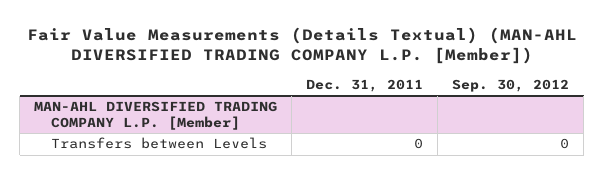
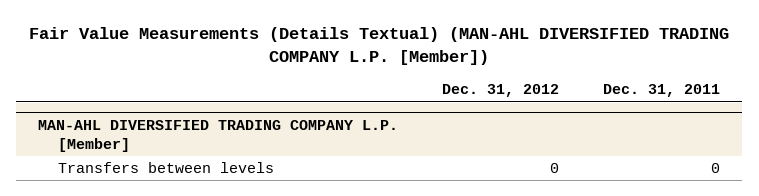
[452,78,570,92] Sep. 30, 2012 -> none
none -> [442,84,560,98] Dec. 31, 2012
[51,137,268,150] Transfers between Levels -> [57,162,274,174] Transfers between levels

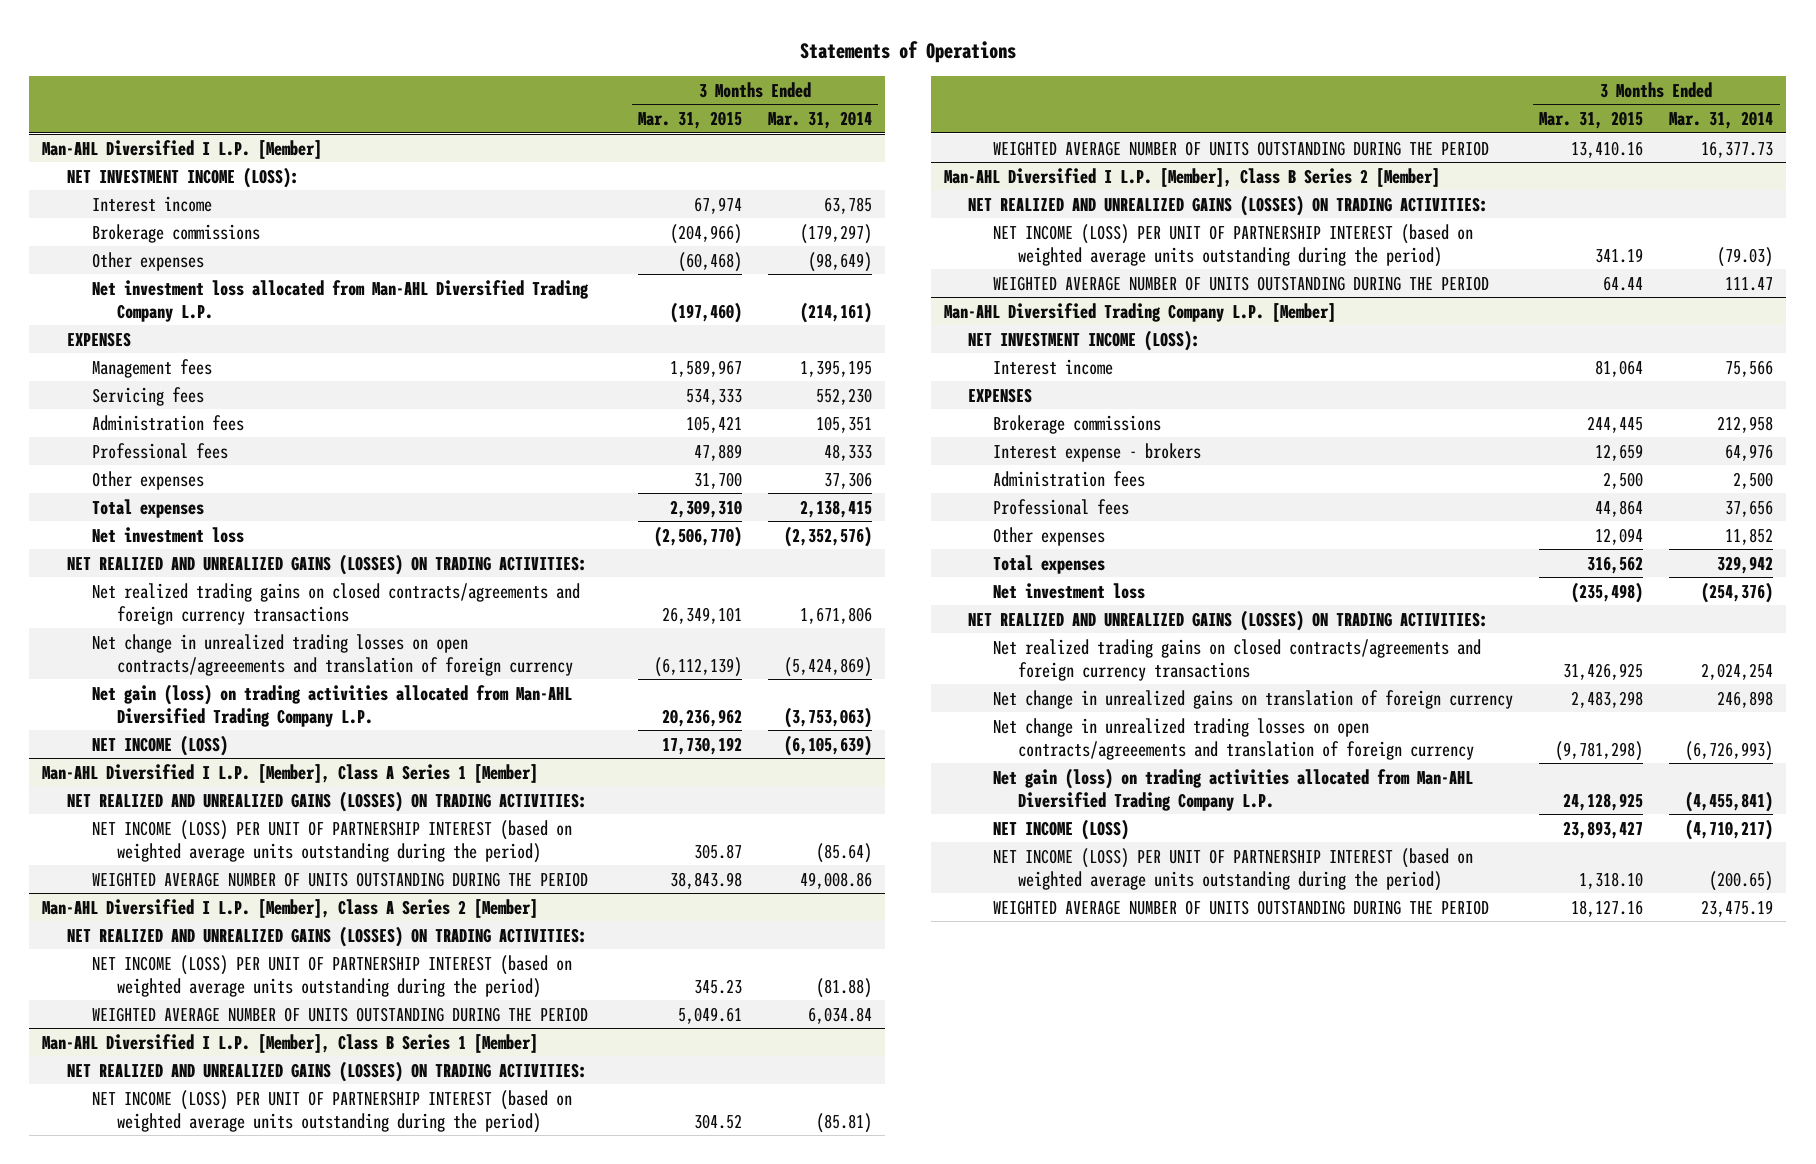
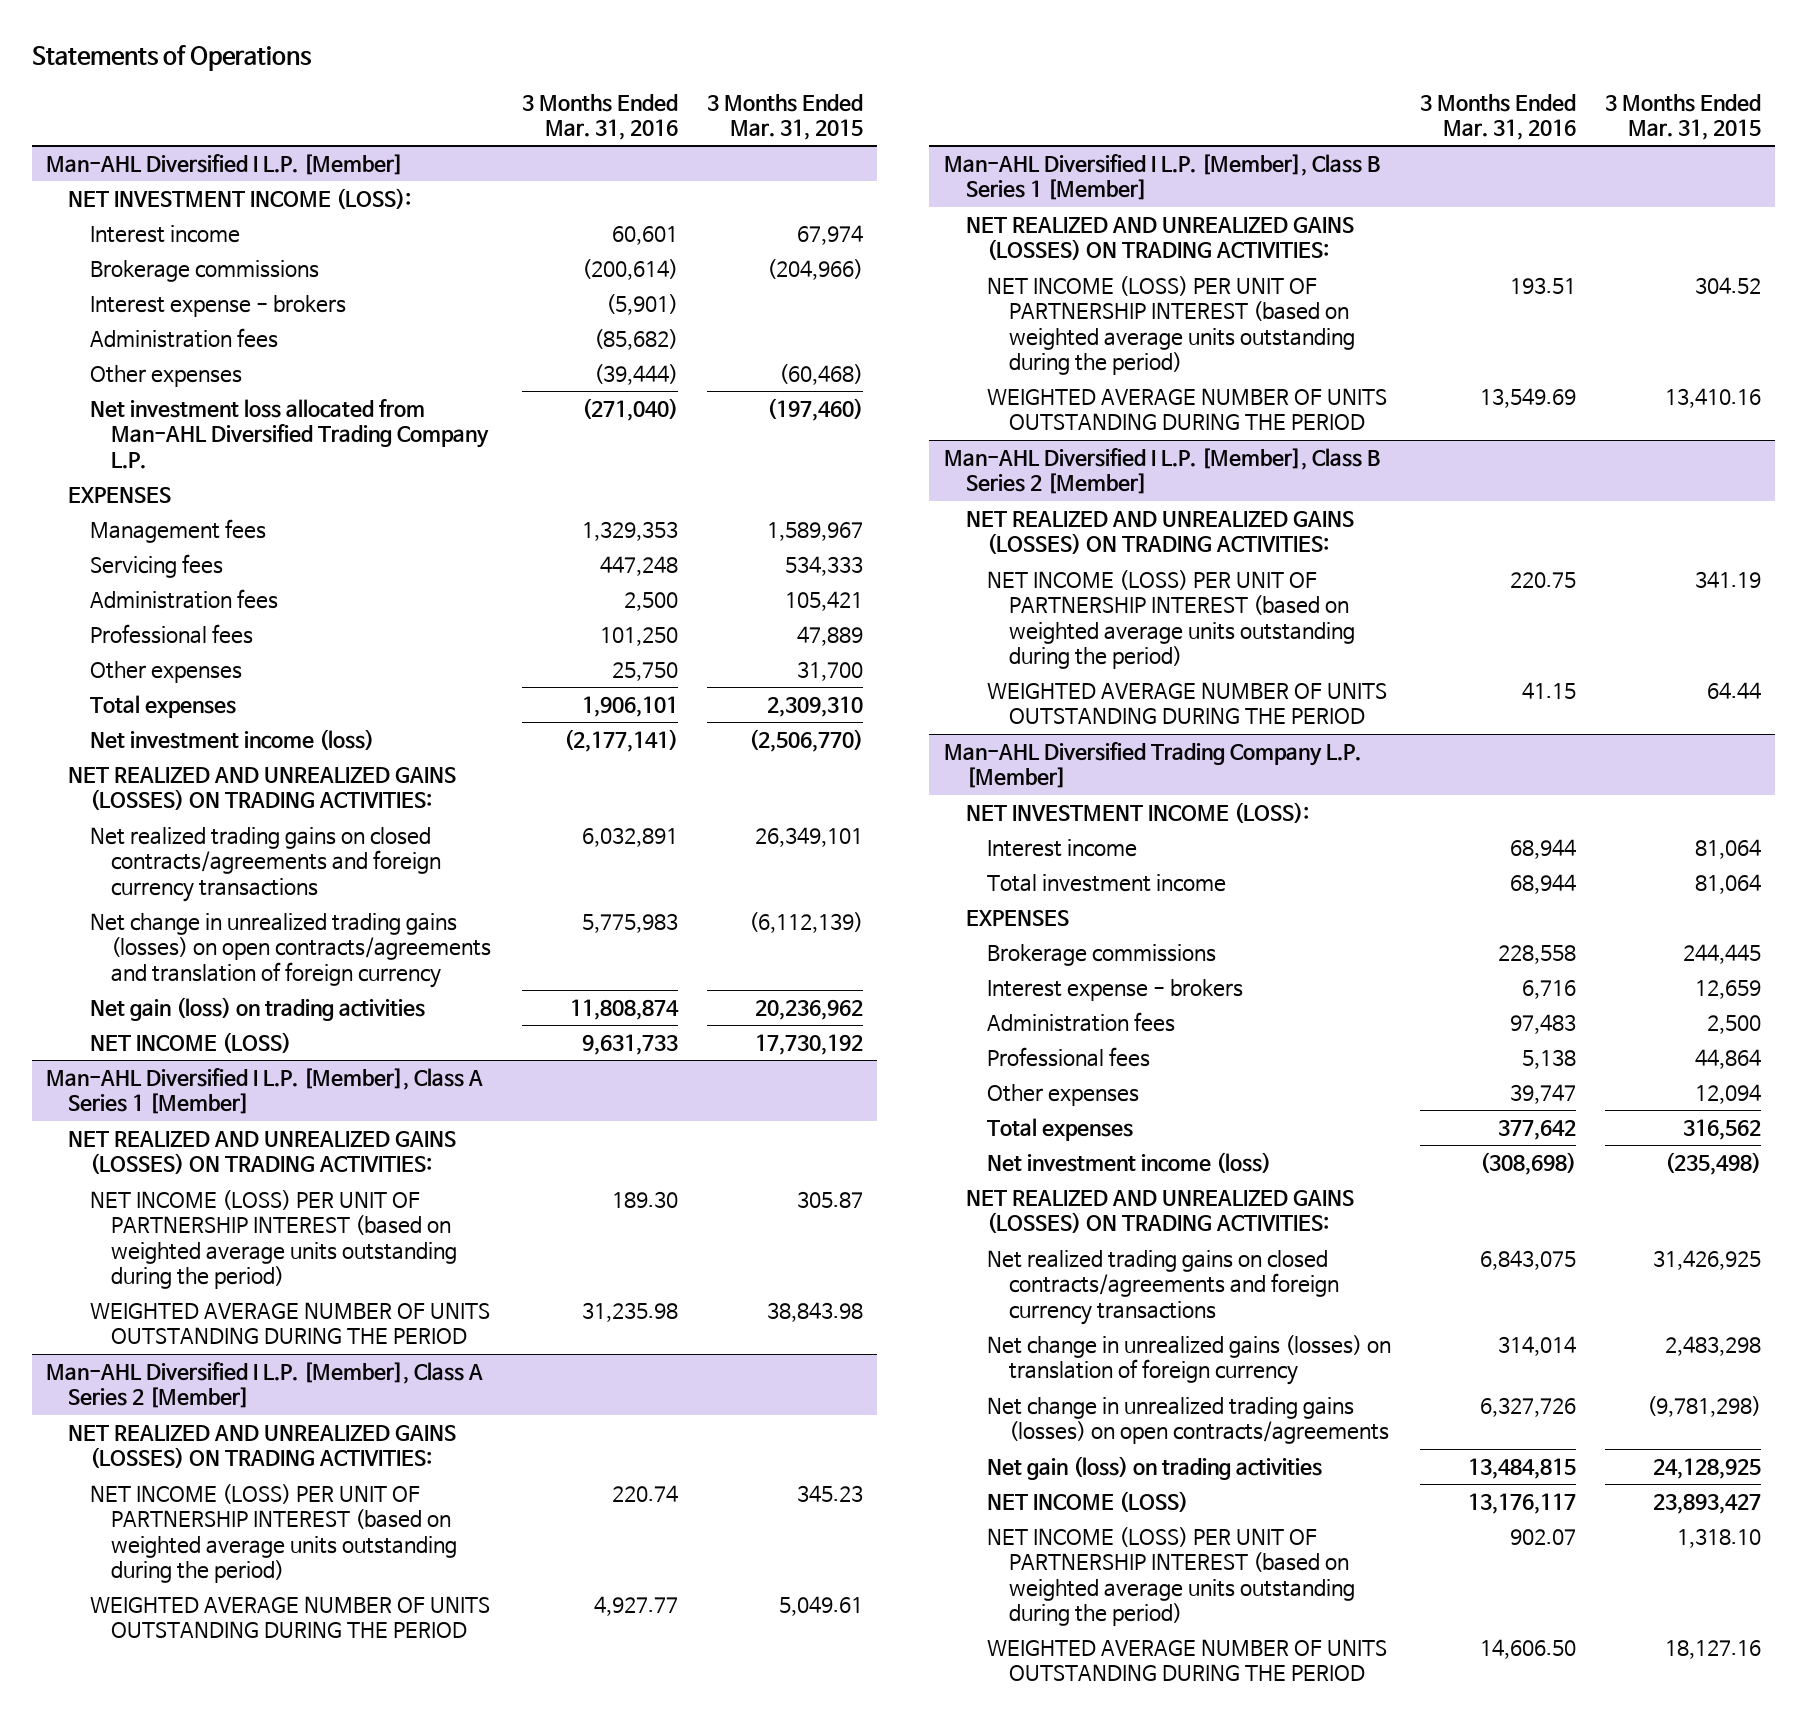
[768,110,873,129] Mar. 31, 2014 -> none
none -> [522,93,679,141] 3 Months Ended Mar. 31, 2016
none -> [89,295,346,318] Interest expense - brokers
none -> [89,328,278,349] Administration fees
[92,526,245,543] Net investment loss -> [89,729,374,751] Net investment income (loss)
[92,633,574,676] Net change in unrealized trading losses on open contracts/agreeements and translation of foreign currency -> [89,913,492,988] Net change in unrealized trading gains (losses) on open contracts/agreements and translation of foreign currency
[92,683,573,727] Net gain (loss) on trading activities allocated from Man-AHL Diversified Trading Company L.P. -> [89,997,425,1022] Net gain (loss) on trading activities
none -> [987,874,1227,893] Total investment income
[993,582,1146,599] Net investment loss -> [987,1152,1272,1174] Net investment income (loss)
[993,689,1514,709] Net change in unrealized gains on translation of foreign currency -> [987,1335,1392,1386] Net change in unrealized gains (losses) on translation of foreign currency
[993,717,1475,760] Net change in unrealized trading losses on open contracts/agreeements and translation of foreign currency -> [987,1397,1390,1445] Net change in unrealized trading gains (losses) on open contracts/agreements
[993,767,1474,811] Net gain (loss) on trading activities allocated from Man-AHL Diversified Trading Company L.P. -> [987,1456,1323,1481] Net gain (loss) on trading activities

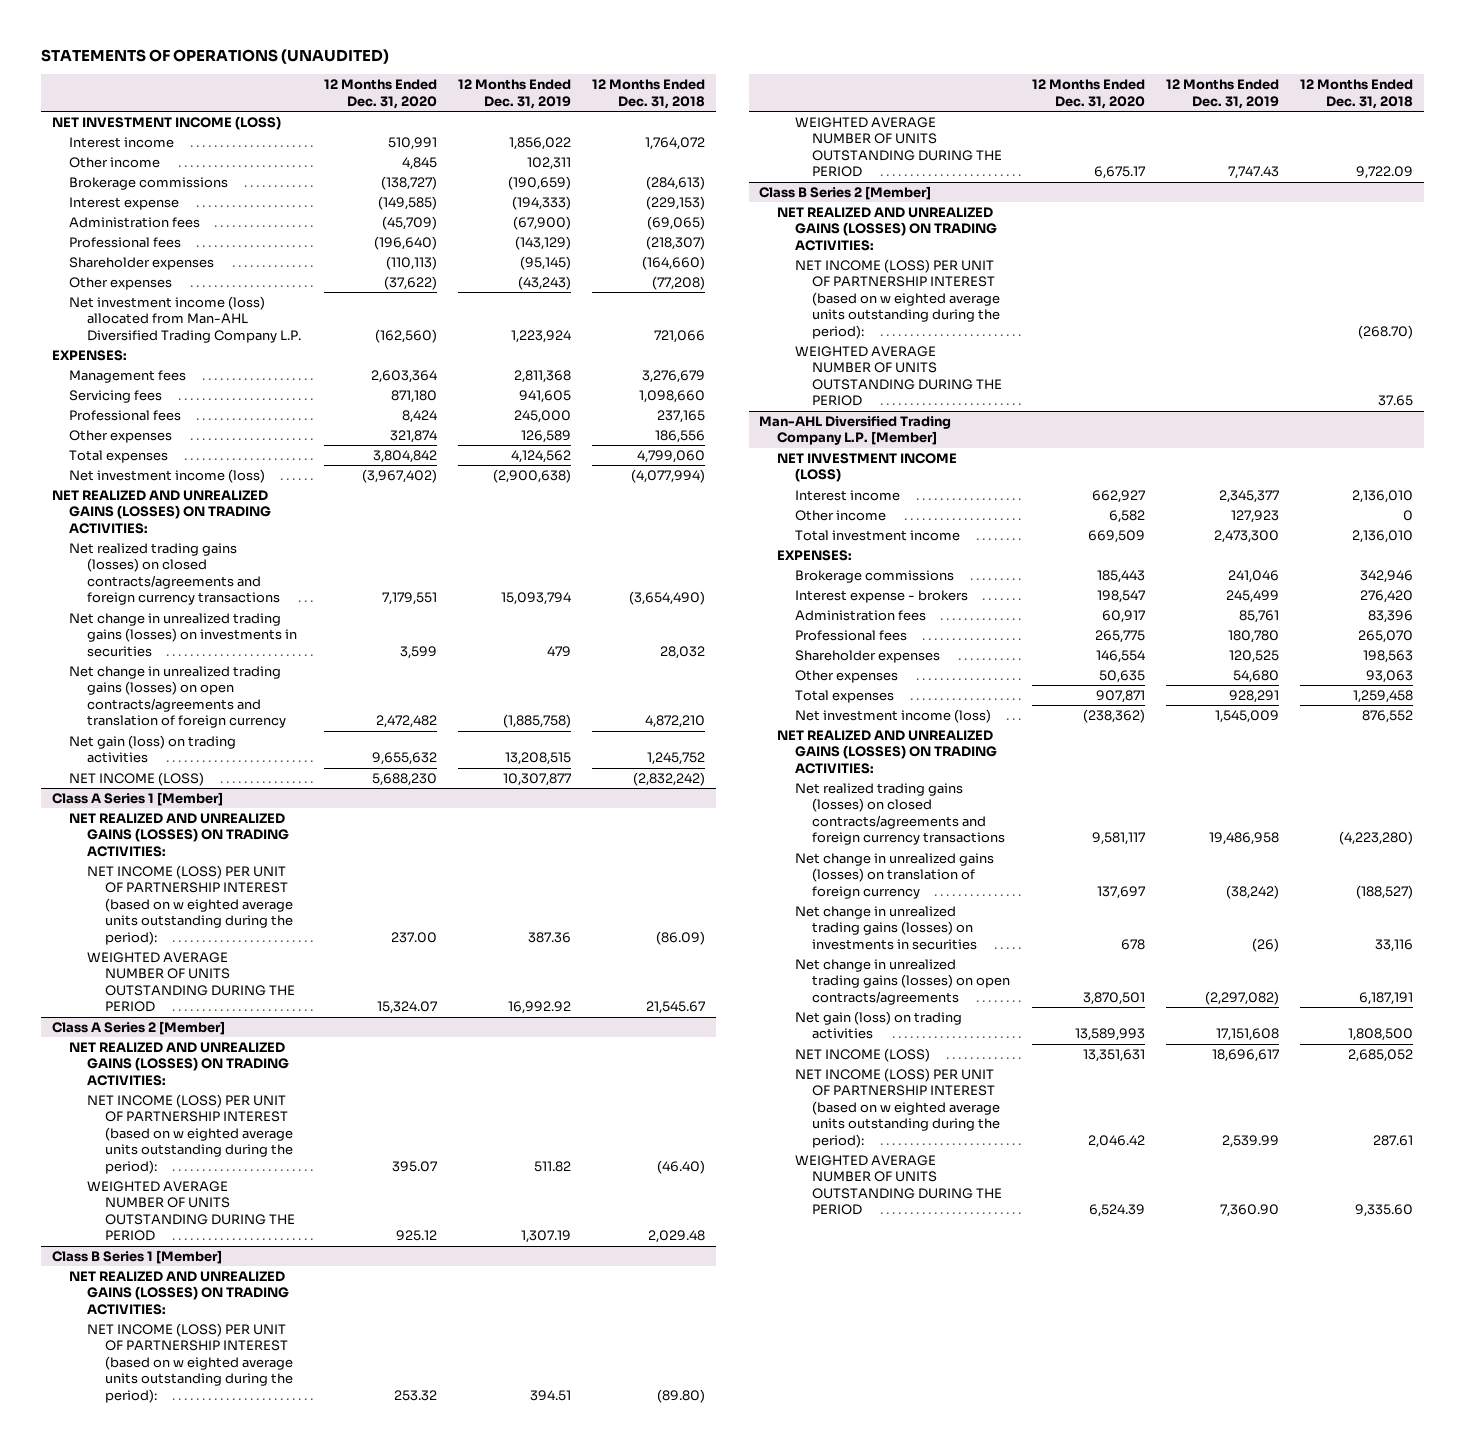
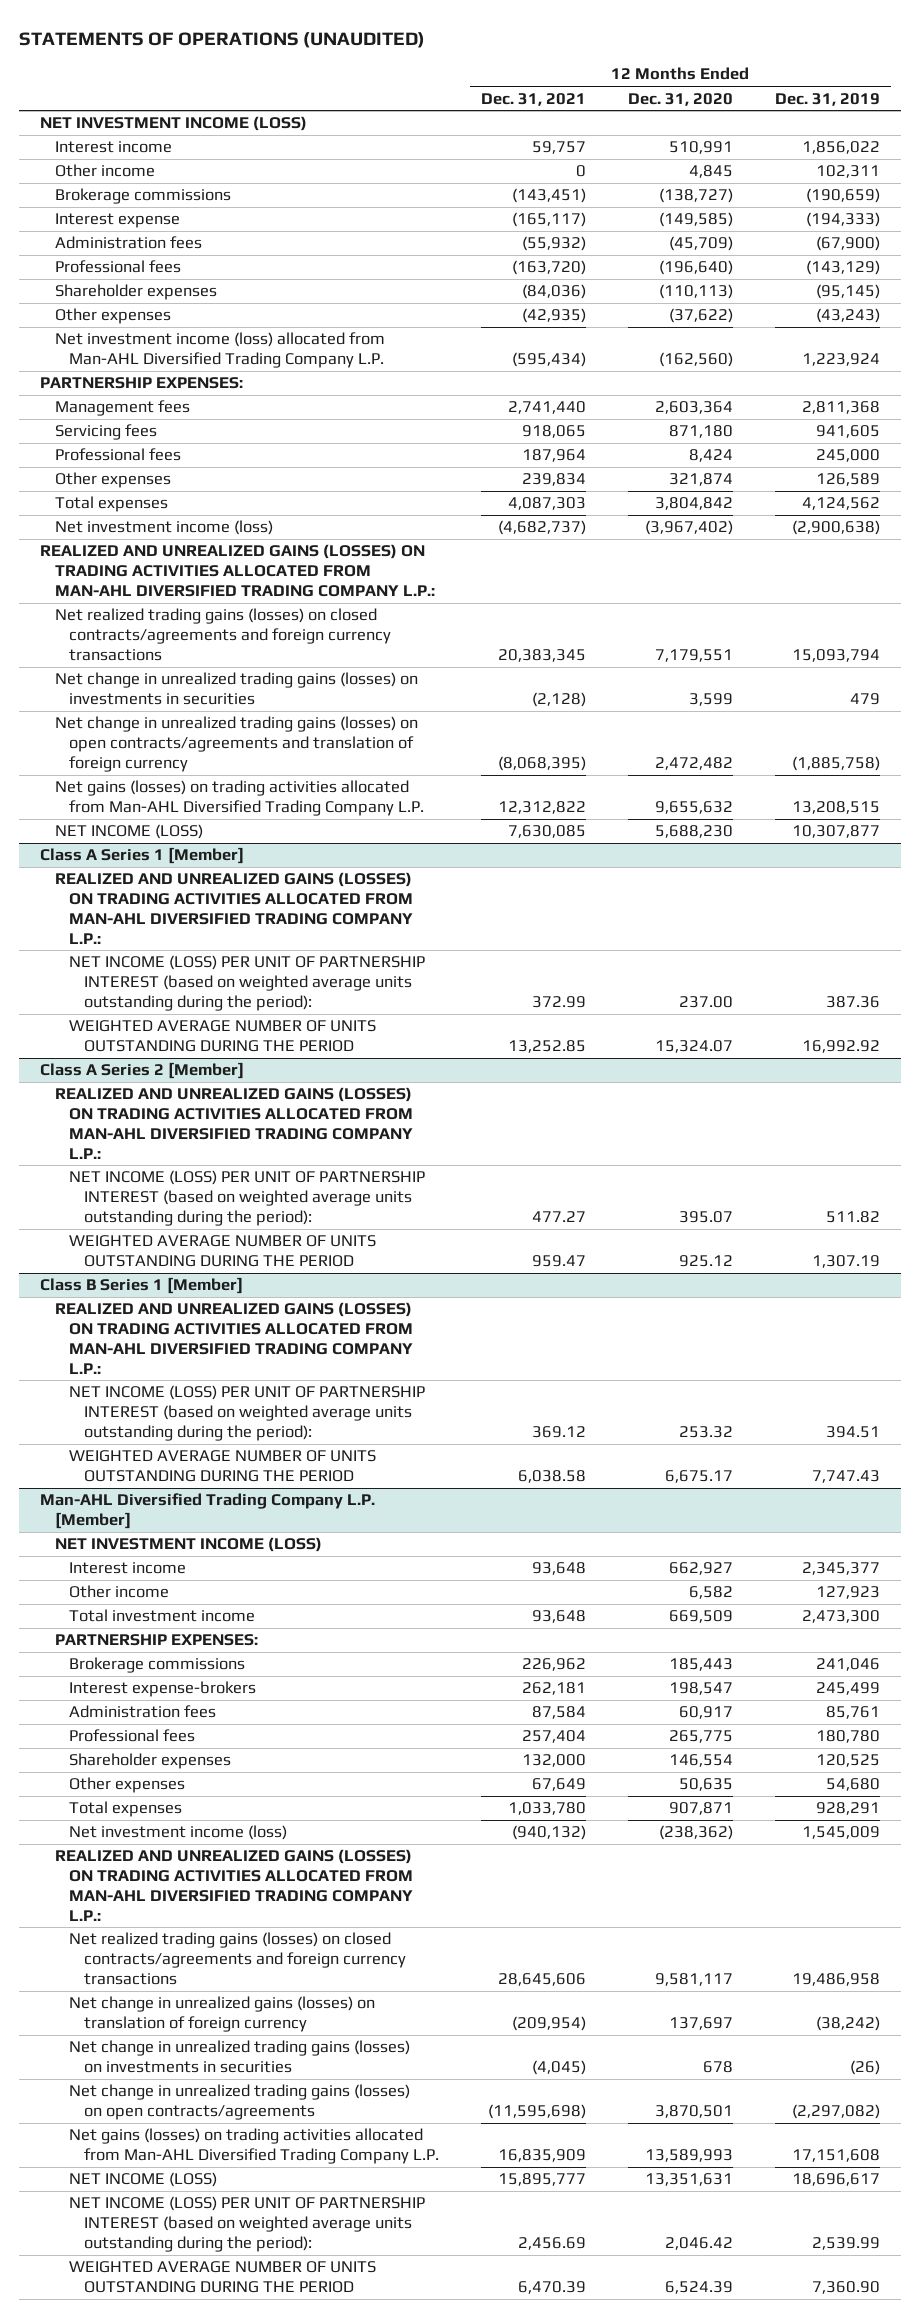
[592,79,706,109] 12 Months Ended Dec. 31, 2018 -> none
none -> [480,92,586,106] Dec. 31, 2021
[51,350,127,362] EXPENSES: -> [40,377,244,390] PARTNERSHIP EXPENSES:
[51,490,272,534] NET REALIZED AND UNREALIZED GAINS (LOSSES) ON TRADING ACTIVITIES: -> [40,544,435,598] REALIZED AND UNREALIZED GAINS (LOSSES) ON TRADING ACTIVITIES ALLOCATED FROM MAN-AHL DIVERSIFIED TRADING COMPANY L.P.:
[69,735,237,764] Net gain (loss) on trading activities -> [54,780,425,817] Net gains (losses) on trading activities allocated from Man-AHL Diversified Trading Company L.P.
[69,813,289,857] NET REALIZED AND UNREALIZED GAINS (LOSSES) ON TRADING ACTIVITIES: -> [54,872,414,944] REALIZED AND UNREALIZED GAINS (LOSSES) ON TRADING ACTIVITIES ALLOCATED FROM MAN-AHL DIVERSIFIED TRADING COMPANY L.P.:
[86,865,293,945] NET INCOME (LOSS) PER UNIT OF PARTNERSHIP INTEREST (based on w eighted average units outstanding during the period): -> [69,955,426,1012] NET INCOME (LOSS) PER UNIT OF PARTNERSHIP INTEREST (based on weighted average units outstanding during the period):
[69,1042,289,1086] NET REALIZED AND UNREALIZED GAINS (LOSSES) ON TRADING ACTIVITIES: -> [54,1087,414,1159] REALIZED AND UNREALIZED GAINS (LOSSES) ON TRADING ACTIVITIES ALLOCATED FROM MAN-AHL DIVERSIFIED TRADING COMPANY L.P.:
[86,1094,293,1174] NET INCOME (LOSS) PER UNIT OF PARTNERSHIP INTEREST (based on w eighted average units outstanding during the period): -> [69,1170,426,1227] NET INCOME (LOSS) PER UNIT OF PARTNERSHIP INTEREST (based on weighted average units outstanding during the period):
[69,1271,289,1315] NET REALIZED AND UNREALIZED GAINS (LOSSES) ON TRADING ACTIVITIES: -> [54,1302,414,1374] REALIZED AND UNREALIZED GAINS (LOSSES) ON TRADING ACTIVITIES ALLOCATED FROM MAN-AHL DIVERSIFIED TRADING COMPANY L.P.:
[86,1323,293,1403] NET INCOME (LOSS) PER UNIT OF PARTNERSHIP INTEREST (based on w eighted average units outstanding during the period): -> [69,1385,426,1442] NET INCOME (LOSS) PER UNIT OF PARTNERSHIP INTEREST (based on weighted average units outstanding during the period):
[759,186,932,201] Class B Series 2 [Member] -> none
[777,207,997,251] NET REALIZED AND UNREALIZED GAINS (LOSSES) ON TRADING ACTIVITIES: -> none
[794,259,1001,339] NET INCOME (LOSS) PER UNIT OF PARTNERSHIP INTEREST (based on w eighted average units outstanding during the period): -> none
[794,346,1003,407] WEIGHTED AVERAGE NUMBER OF UNITS OUTSTANDING DURING THE PERIOD -> none
[777,550,853,562] EXPENSES: -> [54,1634,258,1647] PARTNERSHIP EXPENSES:
[794,590,968,604] Interest expense - brokers -> [69,1681,257,1698] Interest expense-brokers
[777,730,997,774] NET REALIZED AND UNREALIZED GAINS (LOSSES) ON TRADING ACTIVITIES: -> [54,1849,414,1921] REALIZED AND UNREALIZED GAINS (LOSSES) ON TRADING ACTIVITIES ALLOCATED FROM MAN-AHL DIVERSIFIED TRADING COMPANY L.P.:
[794,1011,962,1040] Net gain (loss) on trading activities -> [69,2128,439,2165] Net gains (losses) on trading activities allocated from Man-AHL Diversified Trading Company L.P.
[794,1068,1001,1148] NET INCOME (LOSS) PER UNIT OF PARTNERSHIP INTEREST (based on w eighted average units outstanding during the period): -> [69,2196,426,2253] NET INCOME (LOSS) PER UNIT OF PARTNERSHIP INTEREST (based on weighted average units outstanding during the period):

